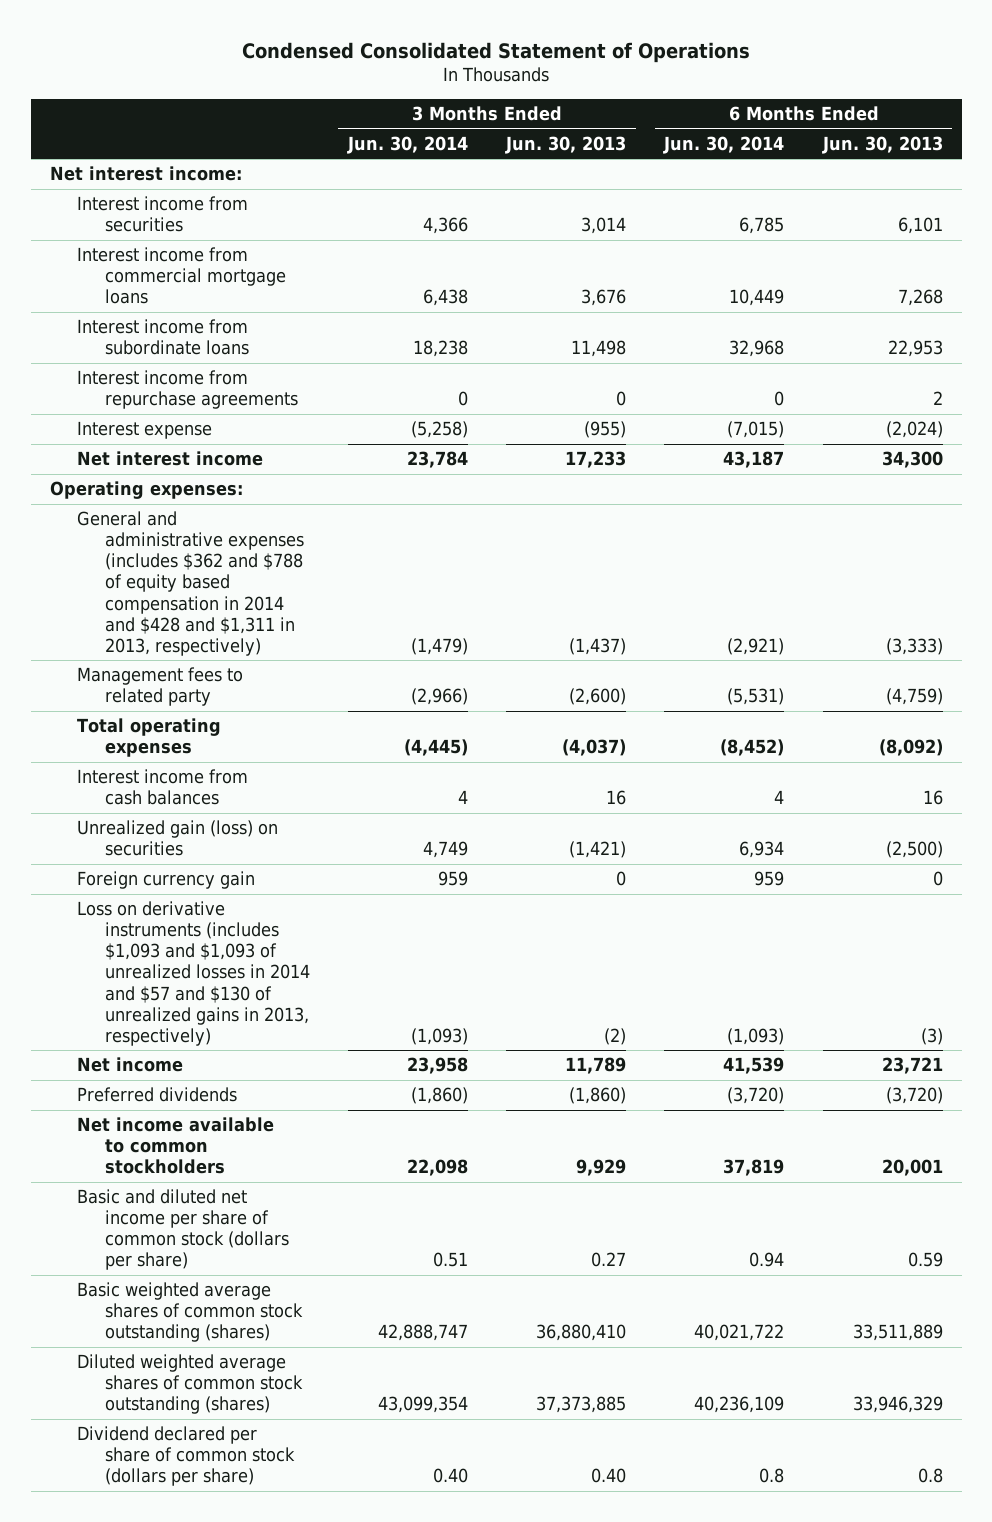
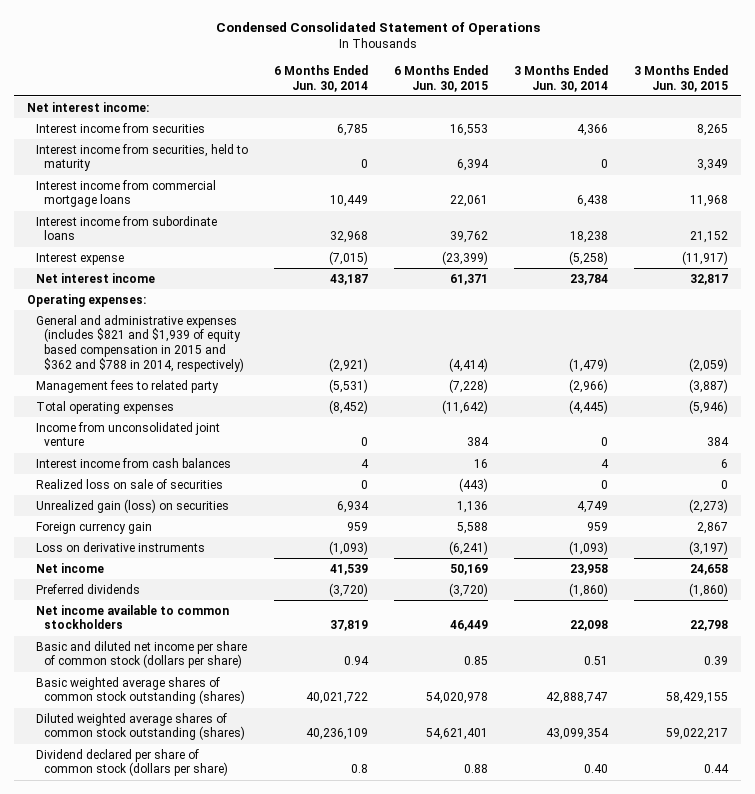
[505,135,627,154] Jun. 30, 2013 -> none
[821,135,943,154] Jun. 30, 2013 -> none
none -> [393,64,488,92] 6 Months Ended Jun. 30, 2015
none -> [633,64,728,92] 3 Months Ended Jun. 30, 2015
none -> [35,143,248,172] Interest income from securities, held to maturity
[77,370,298,410] Interest income from repurchase agreements -> none
[77,511,304,656] General and administrative expenses (includes $362 and $788 of equity based compensation in 2014 and $428 and $1,311 in 2013, respectively) -> [35,314,245,373] General and administrative expenses (includes $821 and $1,939 of equity based compensation in 2015 and $362 and $788 in 2014, respectively)
none -> [35,421,220,447] Income from unconsolidated joint venture
none -> [35,478,223,489] Realized loss on sale of securities
[77,901,310,1046] Loss on derivative instruments (includes $1,093 and $1,093 of unrealized losses in 2014 and $57 and $130 of unrealized gains in 2013, respectively) -> [35,541,205,552] Loss on derivative instruments

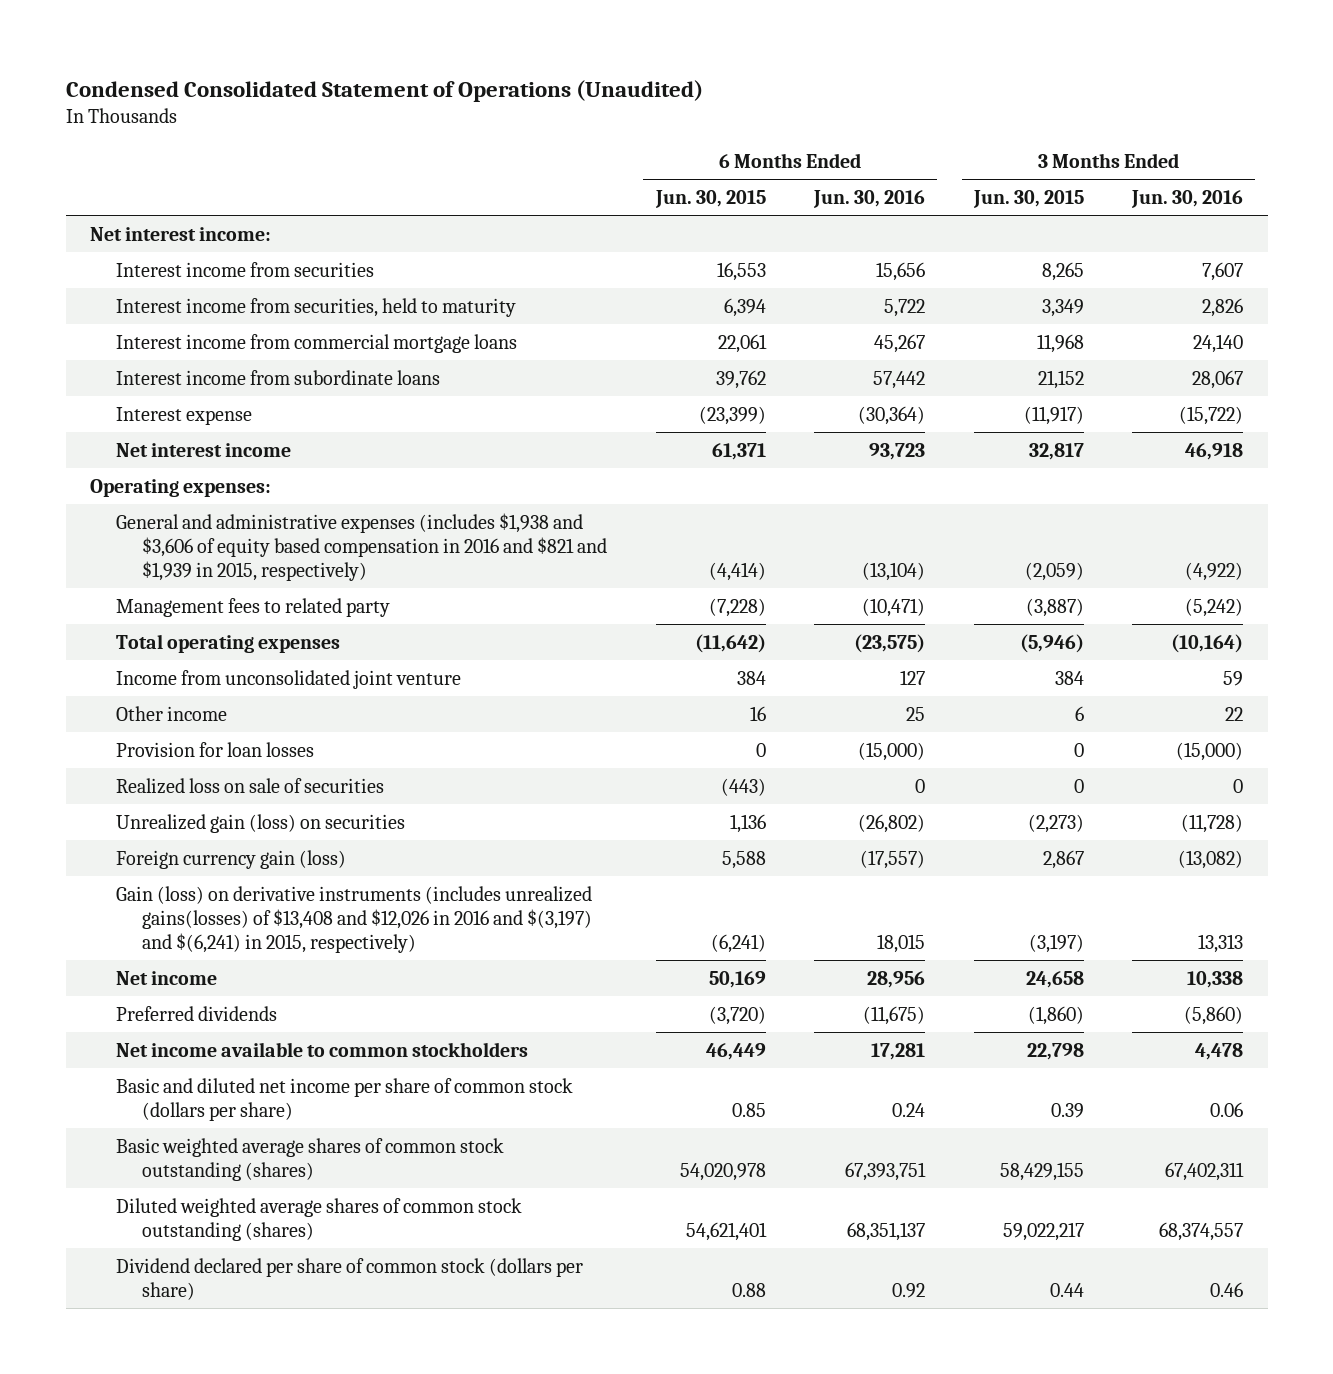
[215,22,540,36] Condensed Consolidated Statement of Operations -> [65,79,703,102] Condensed Consolidated Statement of Operations (Unaudited)
[273,64,368,92] 6 Months Ended Jun. 30, 2014 -> none
[513,64,608,92] 3 Months Ended Jun. 30, 2014 -> none
none -> [813,190,926,209] Jun. 30, 2016
none -> [1131,190,1244,209] Jun. 30, 2016
[35,314,245,373] General and administrative expenses (includes $821 and $1,939 of equity based compensation in 2015 and $362 and $788 in 2014, respectively) -> [115,512,608,582] General and administrative expenses (includes $1,938 and $3,606 of equity based compensation in 2016 and $821 and $1,939 in 2015, respectively)
[35,457,231,468] Interest income from cash balances -> [115,705,227,721] Other income
none -> [115,741,314,757] Provision for loan losses
[35,521,152,534] Foreign currency gain -> [115,849,346,869] Foreign currency gain (loss)
[35,541,205,552] Loss on derivative instruments -> [115,885,593,954] Gain (loss) on derivative instruments (includes unrealized gains(losses) of $13,408 and $12,026 in 2016 and $(3,197) and $(6,241) in 2015, respectively)

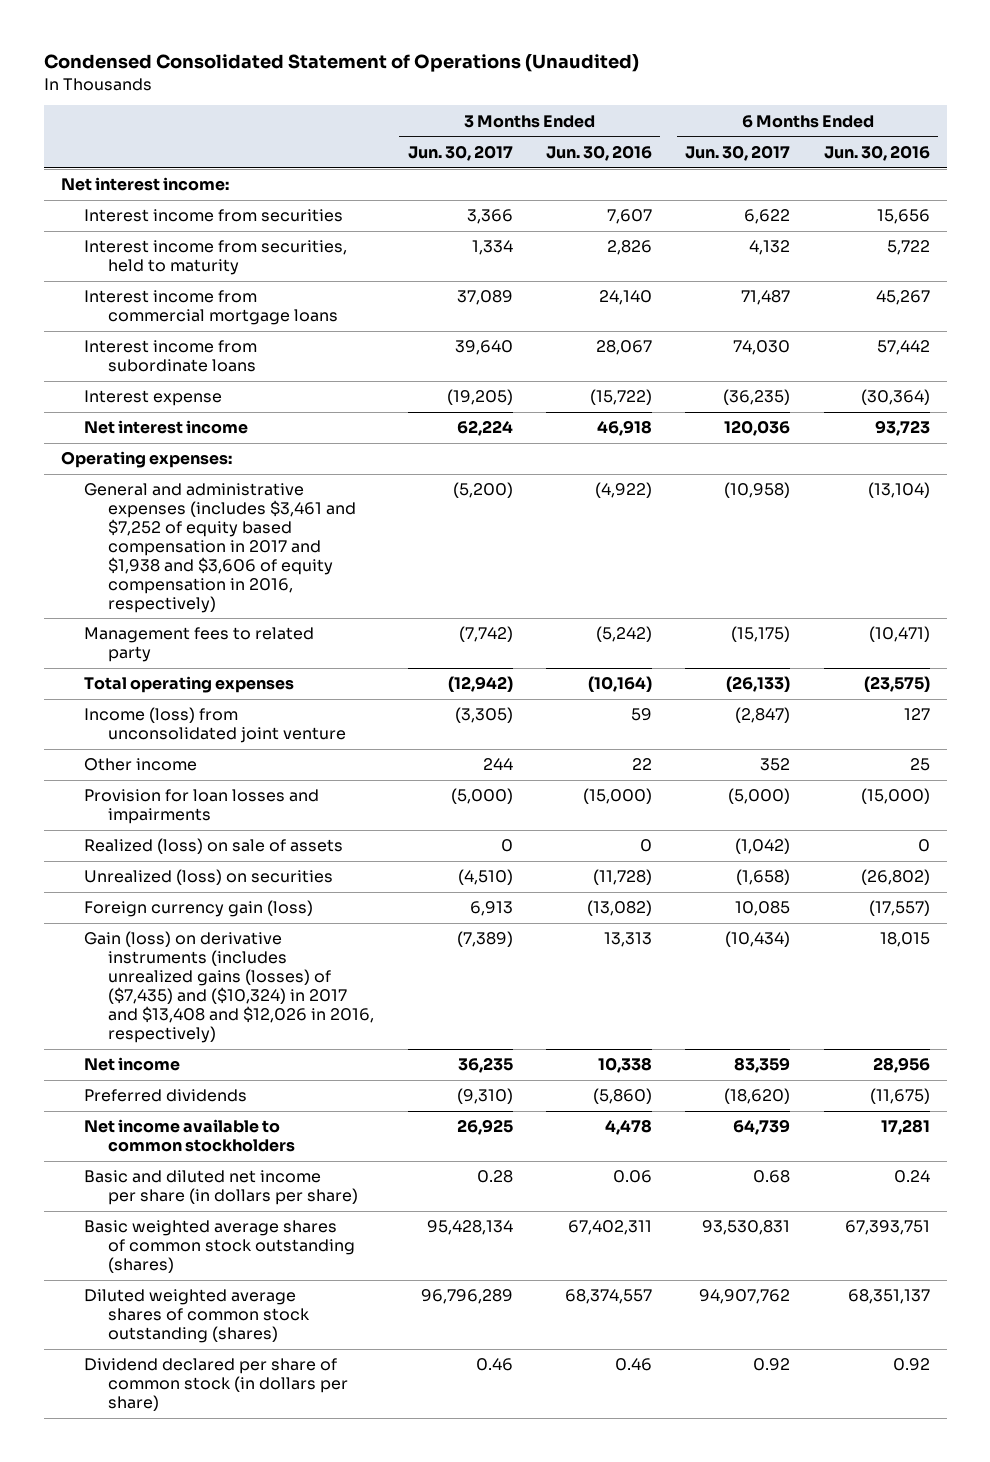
[654,190,766,209] Jun. 30, 2015 -> none
[972,190,1084,209] Jun. 30, 2015 -> none
none -> [407,145,513,162] Jun. 30, 2017
none -> [685,145,791,162] Jun. 30, 2017
[115,512,608,582] General and administrative expenses (includes $1,938 and $3,606 of equity based compensation in 2016 and $821 and $1,939 in 2015, respectively) -> [84,483,357,613] General and administrative expenses (includes $3,461 and $7,252 of equity based compensation in 2017 and $1,938 and $3,606 of equity compensation in 2016, respectively)
[115,669,461,689] Income from unconsolidated joint venture -> [84,707,347,744] Income (loss) from unconsolidated joint venture
[115,741,314,757] Provision for loan losses -> [84,789,320,825] Provision for loan losses and impairments
[115,777,384,794] Realized loss on sale of securities -> [84,838,344,855] Realized (loss) on sale of assets
[115,813,405,833] Unrealized gain (loss) on securities -> [84,869,334,886] Unrealized (loss) on securities
[115,885,593,954] Gain (loss) on derivative instruments (includes unrealized gains(losses) of $13,408 and $12,026 in 2016 and $(3,197) and $(6,241) in 2015, respectively) -> [84,931,375,1043] Gain (loss) on derivative instruments (includes unrealized gains (losses) of ($7,435) and ($10,324) in 2017 and $13,408 and $12,026 in 2016, respectively)
[115,1077,573,1121] Basic and diluted net income per share of common stock (dollars per share) -> [84,1170,359,1206] Basic and diluted net income per share (in dollars per share)
[115,1257,583,1300] Dividend declared per share of common stock (dollars per share) -> [84,1358,349,1412] Dividend declared per share of common stock (in dollars per share)

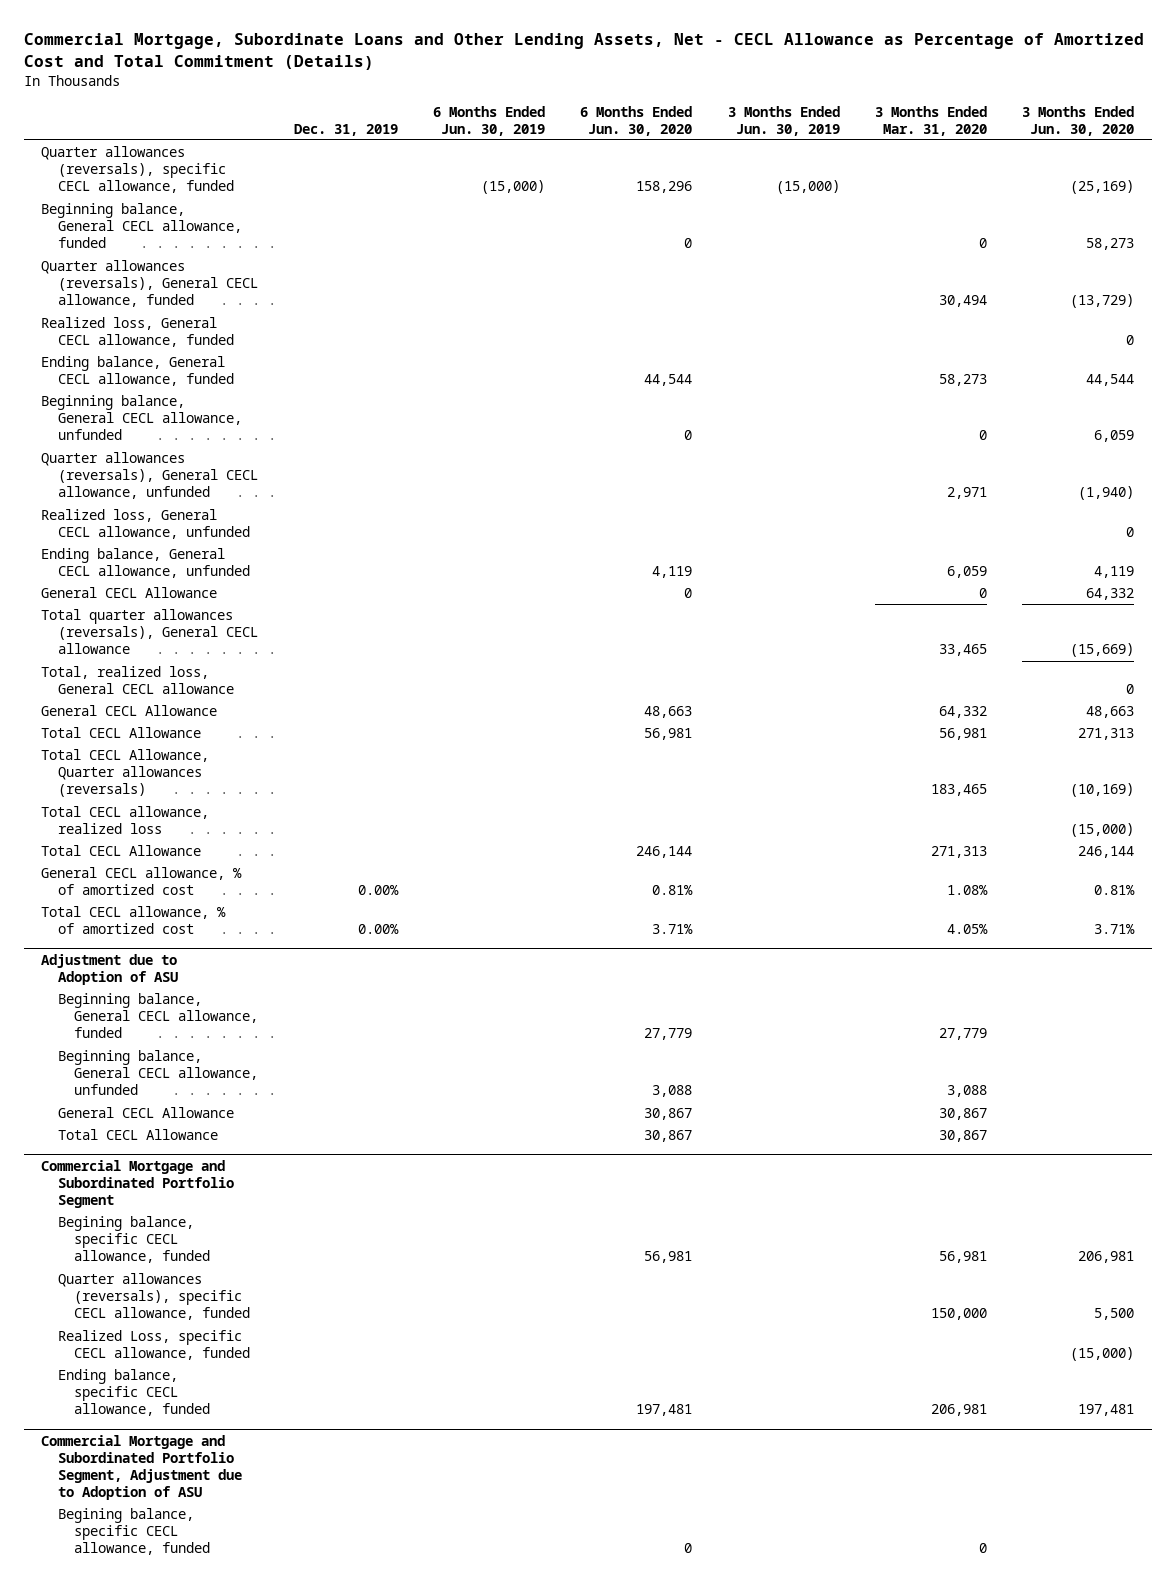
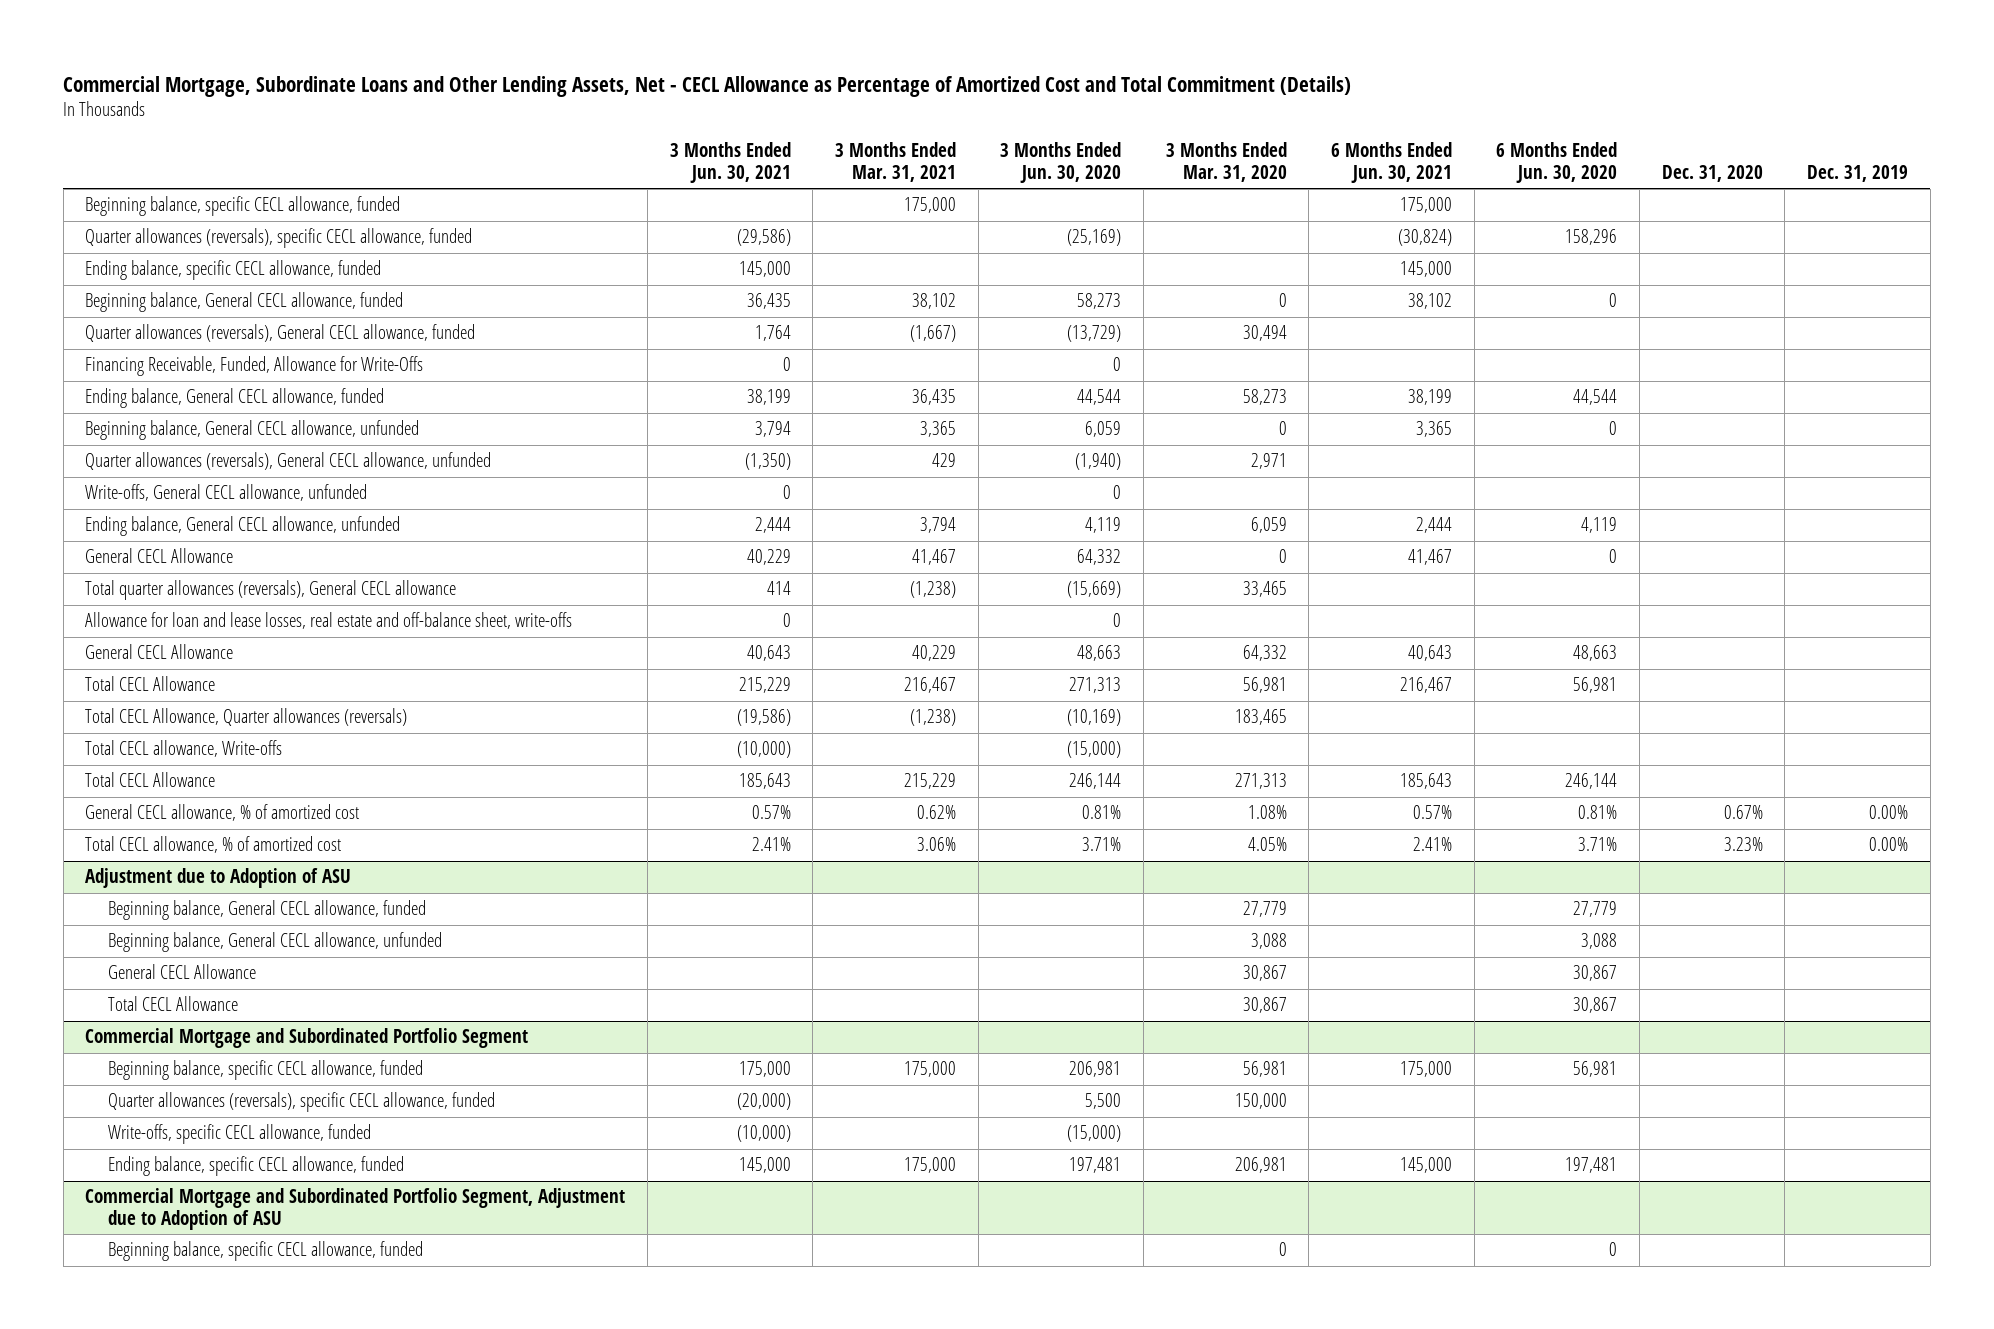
[432,105,545,136] 6 Months Ended Jun. 30, 2019 -> none
[727,105,840,136] 3 Months Ended Jun. 30, 2019 -> none
none -> [669,141,791,183] 3 Months Ended Jun. 30, 2021
none -> [835,141,957,182] 3 Months Ended Mar. 31, 2021
none -> [1331,141,1453,183] 6 Months Ended Jun. 30, 2021
none -> [1661,164,1763,182] Dec. 31, 2020
none -> [85,196,401,217] Beginning balance, specific CECL allowance, funded
none -> [85,260,382,281] Ending balance, specific CECL allowance, funded
[41,317,234,348] Realized loss, General CECL allowance, funded -> none
none -> [85,356,424,377] Financing Receivable, Funded, Allowance for Write-Offs
[41,509,250,540] Realized loss, General CECL allowance, unfunded -> [85,484,368,502] Write-offs, General CECL allowance, unfunded
[41,666,234,695] Total, realized loss, General CECL allowance -> none
none -> [85,612,573,630] Allowance for loan and lease losses, real estate and off-balance sheet, write-offs
[41,806,210,835] Total CECL allowance, realized loss -> none
none -> [85,740,283,758] Total CECL allowance, Write-offs
[57,1216,211,1264] Begining balance, specific CECL allowance, funded -> [108,1060,424,1081] Beginning balance, specific CECL allowance, funded
[57,1330,251,1361] Realized Loss, specific CECL allowance, funded -> [108,1124,372,1145] Write-offs, specific CECL allowance, funded
[57,1508,211,1556] Begining balance, specific CECL allowance, funded -> [108,1241,424,1262] Beginning balance, specific CECL allowance, funded

